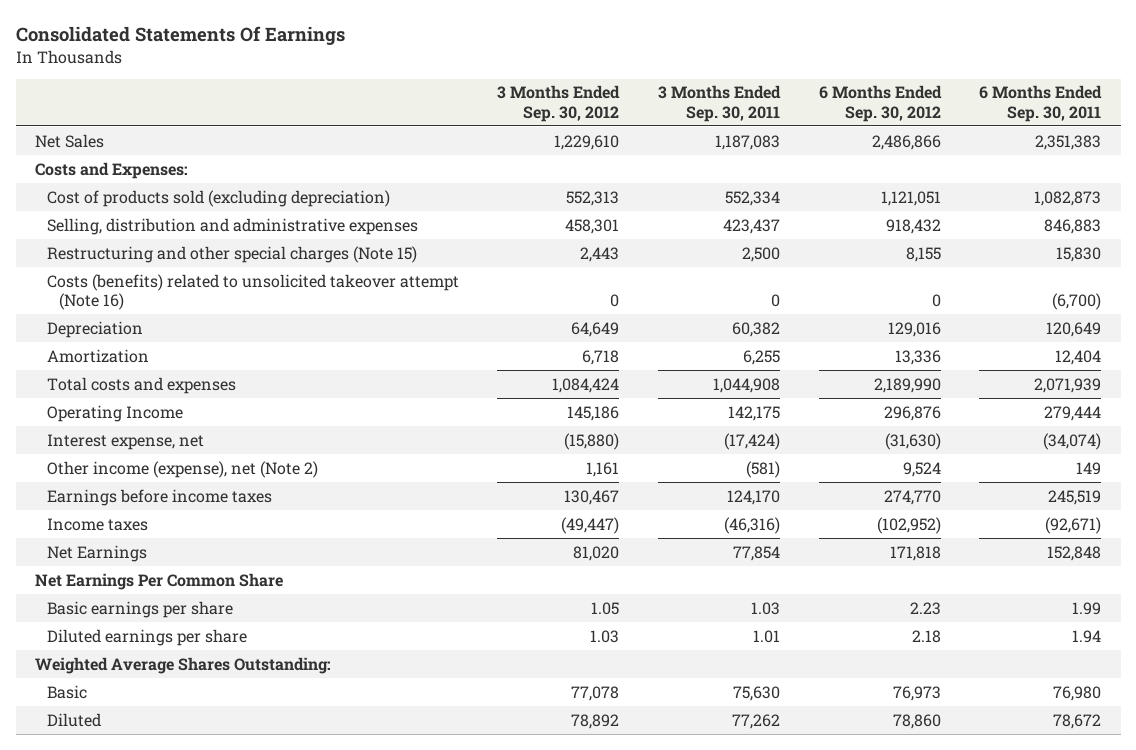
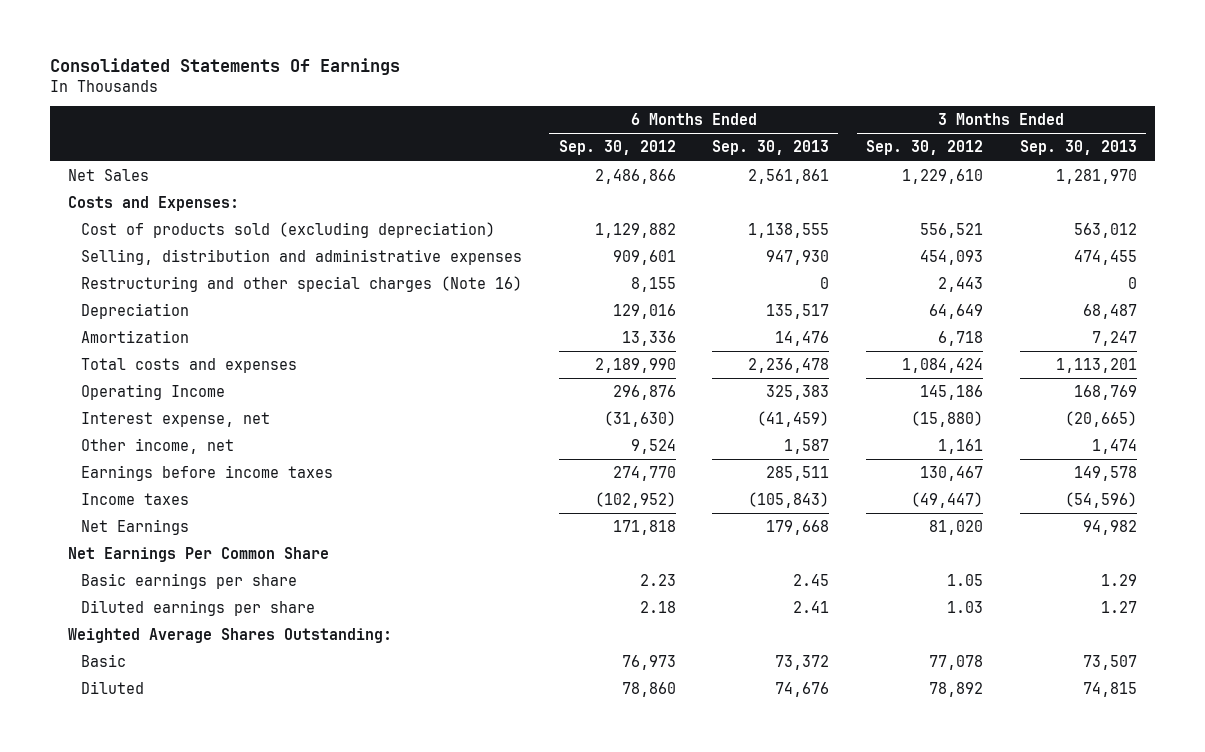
[658,85,782,122] 3 Months Ended Sep. 30, 2011 -> none
[979,85,1103,122] 6 Months Ended Sep. 30, 2011 -> none
none -> [712,140,830,156] Sep. 30, 2013
none -> [1019,140,1137,156] Sep. 30, 2013
[46,273,459,311] Costs (benefits) related to unsolicited takeover attempt (Note 16) -> none
[566,190,620,206] 552,313 -> [919,222,983,238] 556,521
[880,190,941,206] 1,121,051 -> [594,222,676,238] 1,129,882
[565,218,620,234] 458,301 -> [919,249,983,265] 454,093
[885,218,941,234] 918,432 -> [612,249,676,265] 909,601
[46,245,417,263] Restructuring and other special charges (Note 15) -> [80,275,522,292] Restructuring and other special charges (Note 16)
[46,460,318,478] Other income (expense), net (Note 2) -> [80,437,234,454] Other income, net

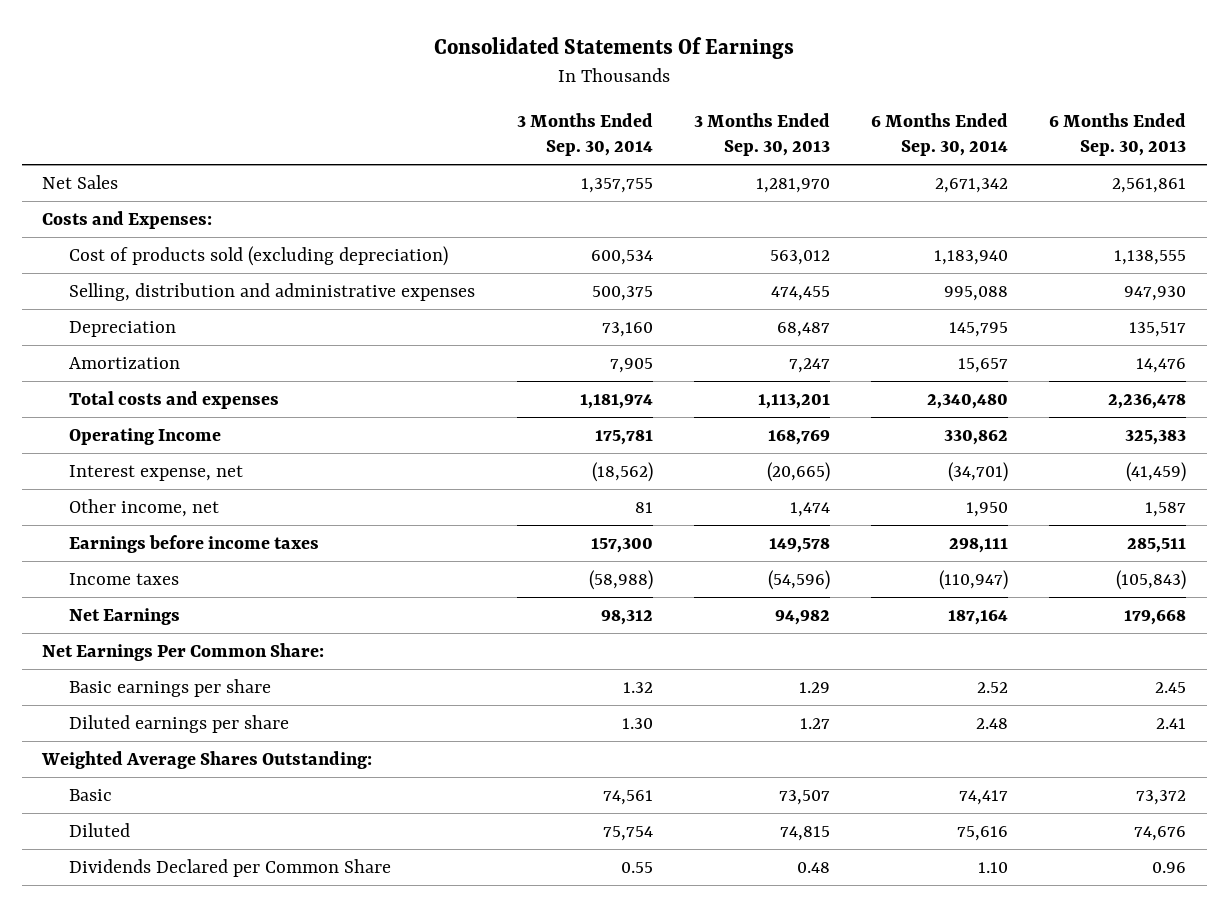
[558,140,676,156] Sep. 30, 2012 -> none
[865,140,983,156] Sep. 30, 2012 -> none
none -> [516,112,653,156] 3 Months Ended Sep. 30, 2014
none -> [871,112,1009,156] 6 Months Ended Sep. 30, 2014
[80,275,522,292] Restructuring and other special charges (Note 16) -> none
[67,546,329,562] Net Earnings Per Common Share -> [42,642,325,661] Net Earnings Per Common Share:
none -> [69,858,392,877] Dividends Declared per Common Share

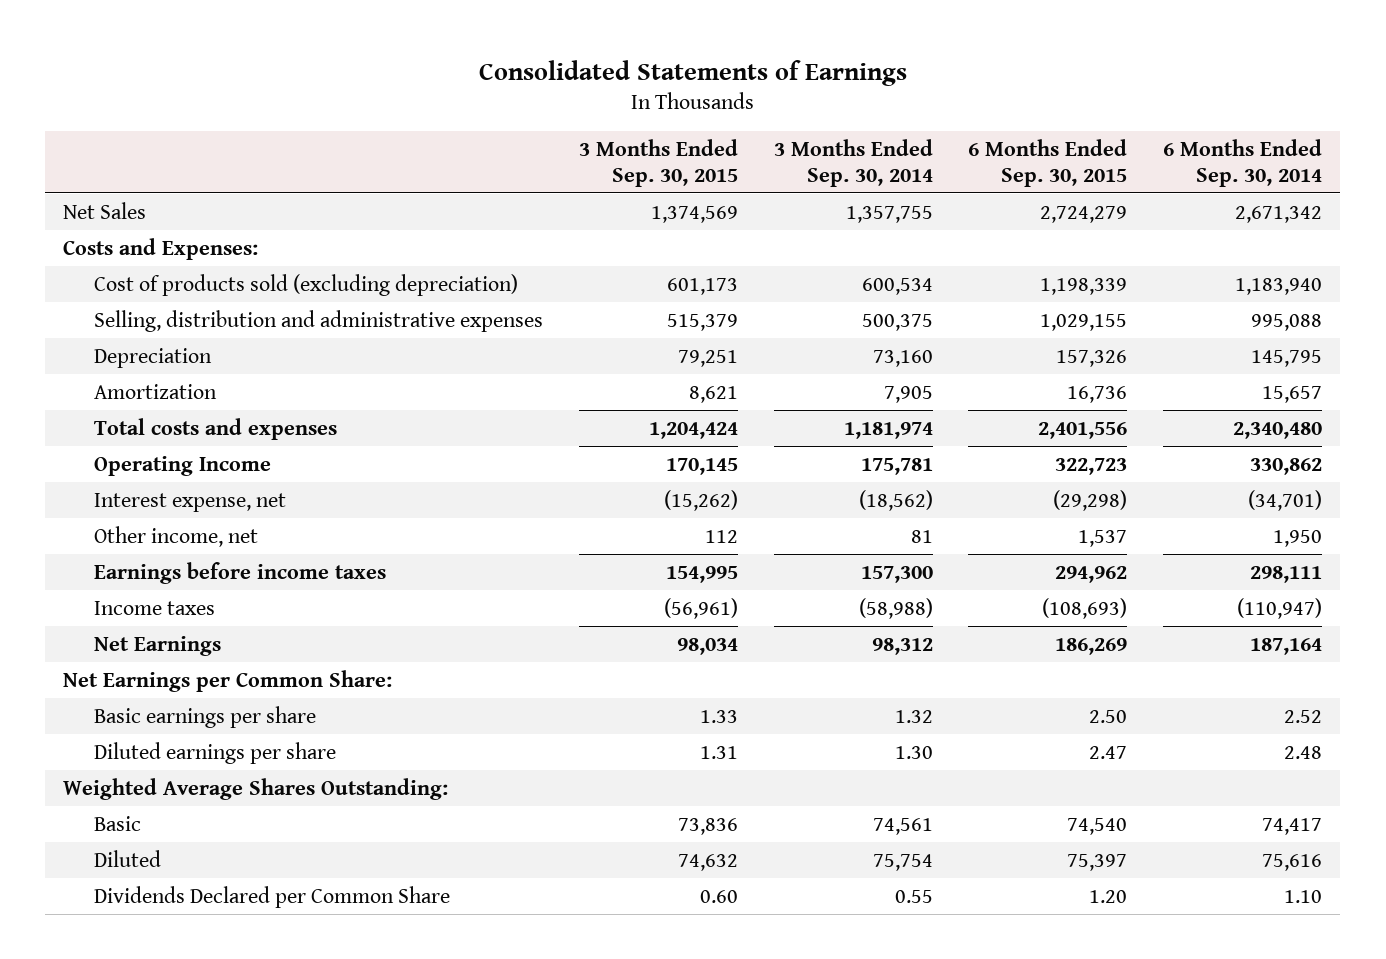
[434,36,795,59] Consolidated Statements Of Earnings -> [478,59,907,86] Consolidated Statements of Earnings
[693,112,830,156] 3 Months Ended Sep. 30, 2013 -> none
[1049,112,1187,156] 6 Months Ended Sep. 30, 2013 -> none
none -> [578,139,738,187] 3 Months Ended Sep. 30, 2015
none -> [968,139,1128,187] 6 Months Ended Sep. 30, 2015
[42,642,325,661] Net Earnings Per Common Share: -> [63,669,393,692] Net Earnings per Common Share:

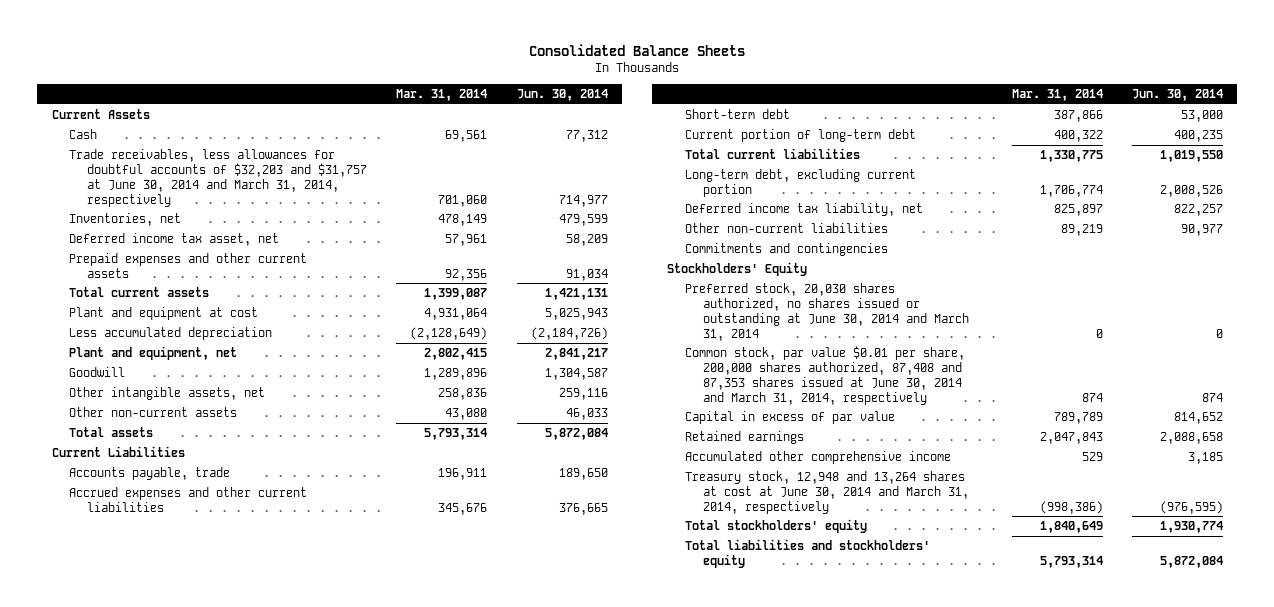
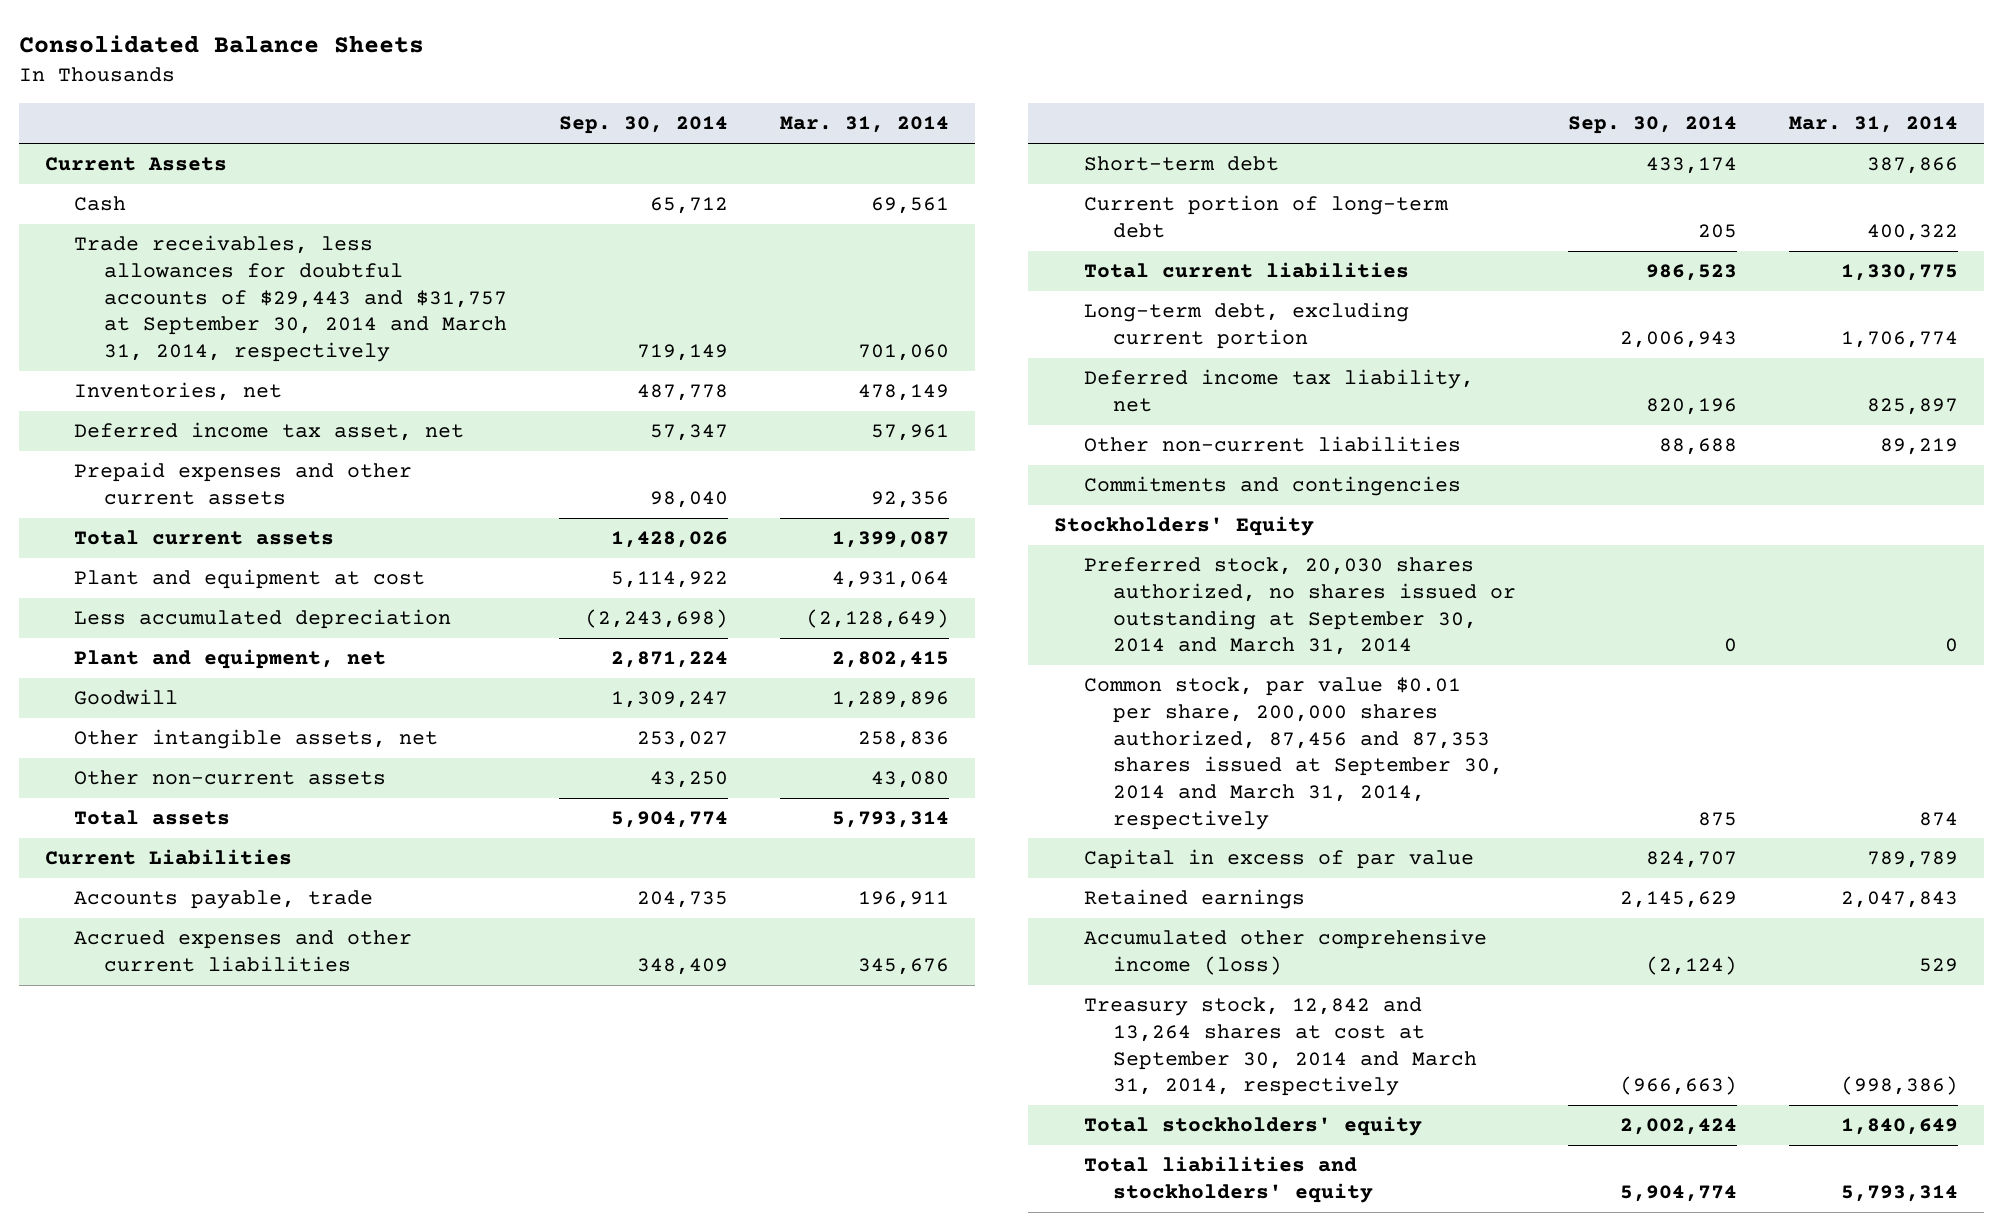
[516,89,608,102] Jun. 30, 2014 -> none
none -> [558,116,728,135] Sep. 30, 2014
[69,149,368,207] Trade receivables, less allowances for doubtful accounts of $32,203 and $31,757 at June 30, 2014 and March 31, 2014, respectively -> [74,235,507,362] Trade receivables, less allowances for doubtful accounts of $29,443 and $31,757 at September 30, 2014 and March 31, 2014, respectively
[684,283,969,341] Preferred stock, 20,030 shares authorized, no shares issued or outstanding at June 30, 2014 and March 31, 2014 -> [1083,557,1517,656] Preferred stock, 20,030 shares authorized, no shares issued or outstanding at September 30, 2014 and March 31, 2014
[684,346,965,405] Common stock, par value $0.01 per share, 200,000 shares authorized, 87,408 and 87,353 shares issued at June 30, 2014 and March 31, 2014, respectively -> [1083,677,1504,830] Common stock, par value $0.01 per share, 200,000 shares authorized, 87,456 and 87,353 shares issued at September 30, 2014 and March 31, 2014, respectively
[684,451,951,465] Accumulated other comprehensive income -> [1083,929,1487,976] Accumulated other comprehensive income (loss)
[684,471,969,514] Treasury stock, 12,948 and 13,264 shares at cost at June 30, 2014 and March 31, 2014, respectively -> [1083,997,1478,1097] Treasury stock, 12,842 and 13,264 shares at cost at September 30, 2014 and March 31, 2014, respectively

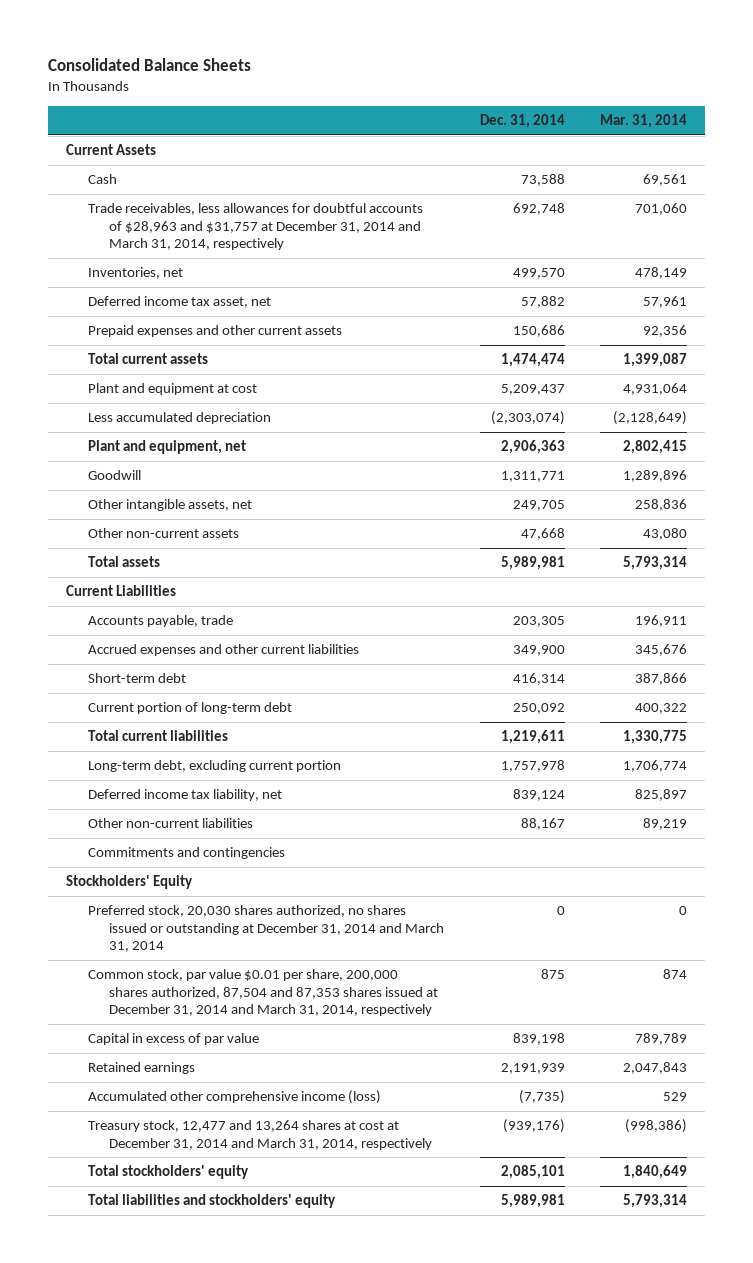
[558,116,728,135] Sep. 30, 2014 -> none
none -> [479,114,565,129] Dec. 31, 2014
[74,235,507,362] Trade receivables, less allowances for doubtful accounts of $29,443 and $31,757 at September 30, 2014 and March 31, 2014, respectively -> [87,203,423,251] Trade receivables, less allowances for doubtful accounts of $28,963 and $31,757 at December 31, 2014 and March 31, 2014, respectively
[1083,557,1517,656] Preferred stock, 20,030 shares authorized, no shares issued or outstanding at September 30, 2014 and March 31, 2014 -> [87,905,445,953] Preferred stock, 20,030 shares authorized, no shares issued or outstanding at December 31, 2014 and March 31, 2014
[1083,677,1504,830] Common stock, par value $0.01 per share, 200,000 shares authorized, 87,456 and 87,353 shares issued at September 30, 2014 and March 31, 2014, respectively -> [87,969,439,1017] Common stock, par value $0.01 per share, 200,000 shares authorized, 87,504 and 87,353 shares issued at December 31, 2014 and March 31, 2014, respectively
[1083,997,1478,1097] Treasury stock, 12,842 and 13,264 shares at cost at September 30, 2014 and March 31, 2014, respectively -> [87,1120,433,1150] Treasury stock, 12,477 and 13,264 shares at cost at December 31, 2014 and March 31, 2014, respectively

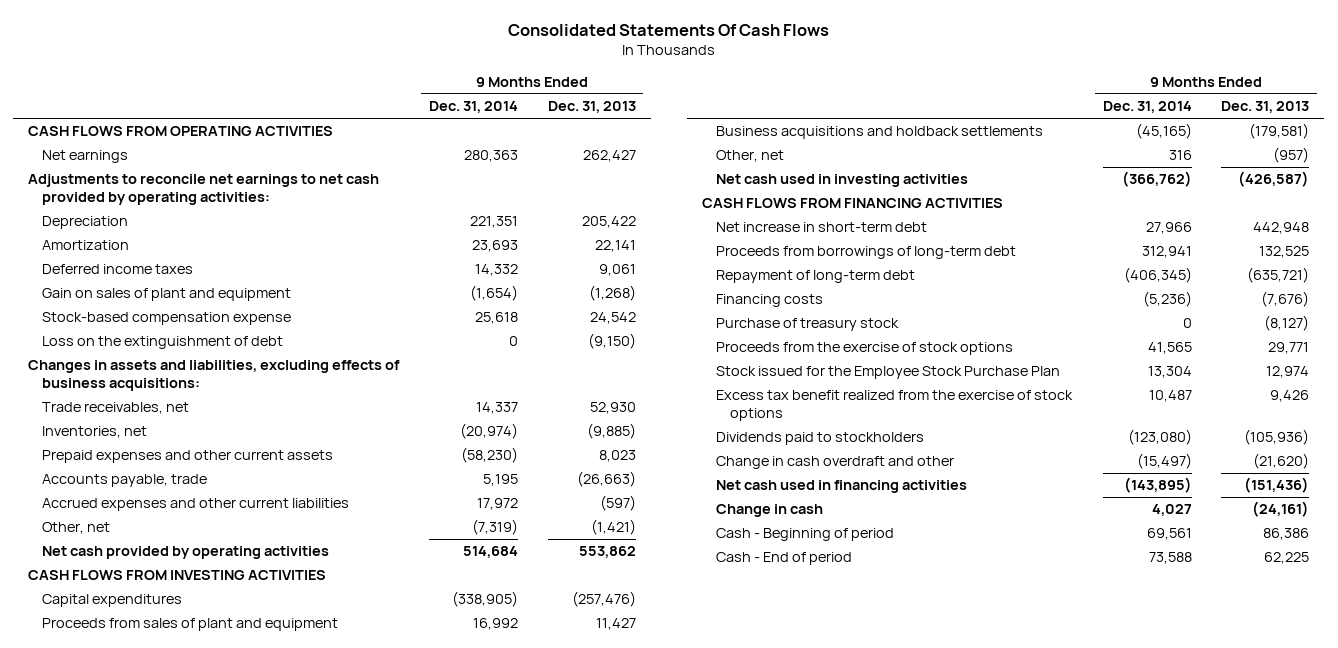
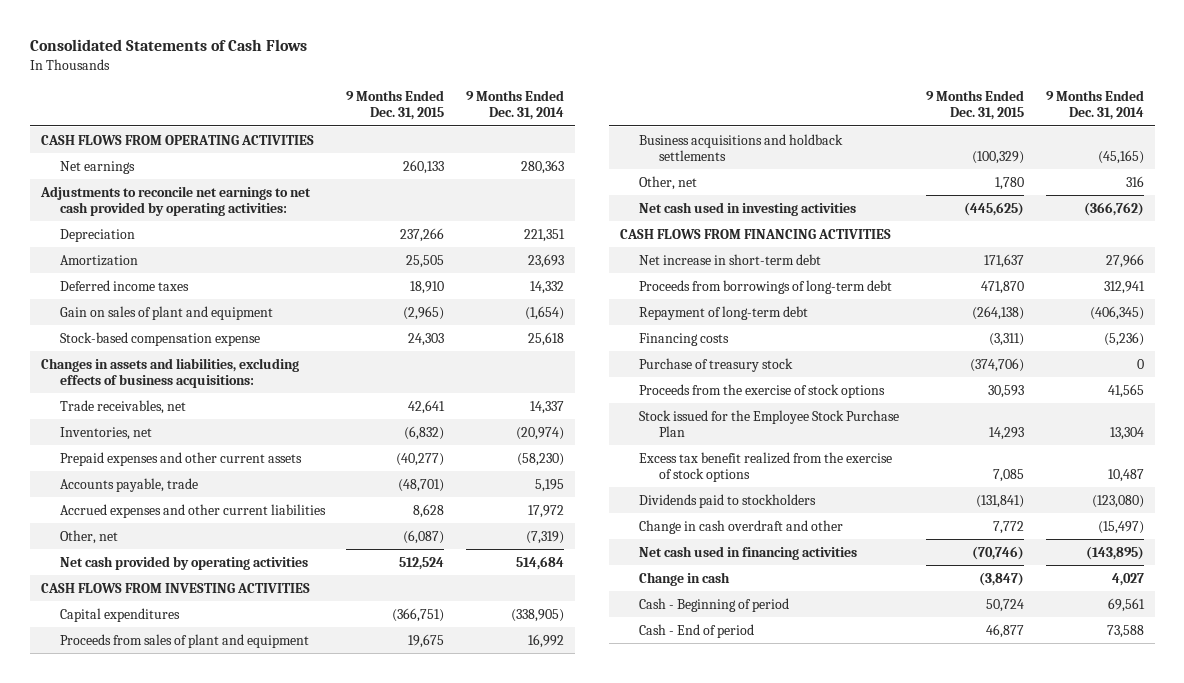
[507,23,829,36] Consolidated Statements Of Cash Flows -> [29,39,307,52] Consolidated Statements of Cash Flows
[547,101,636,114] Dec. 31, 2013 -> none
none -> [346,90,445,121] 9 Months Ended Dec. 31, 2015
[42,336,284,350] Loss on the extinguishment of debt -> none

